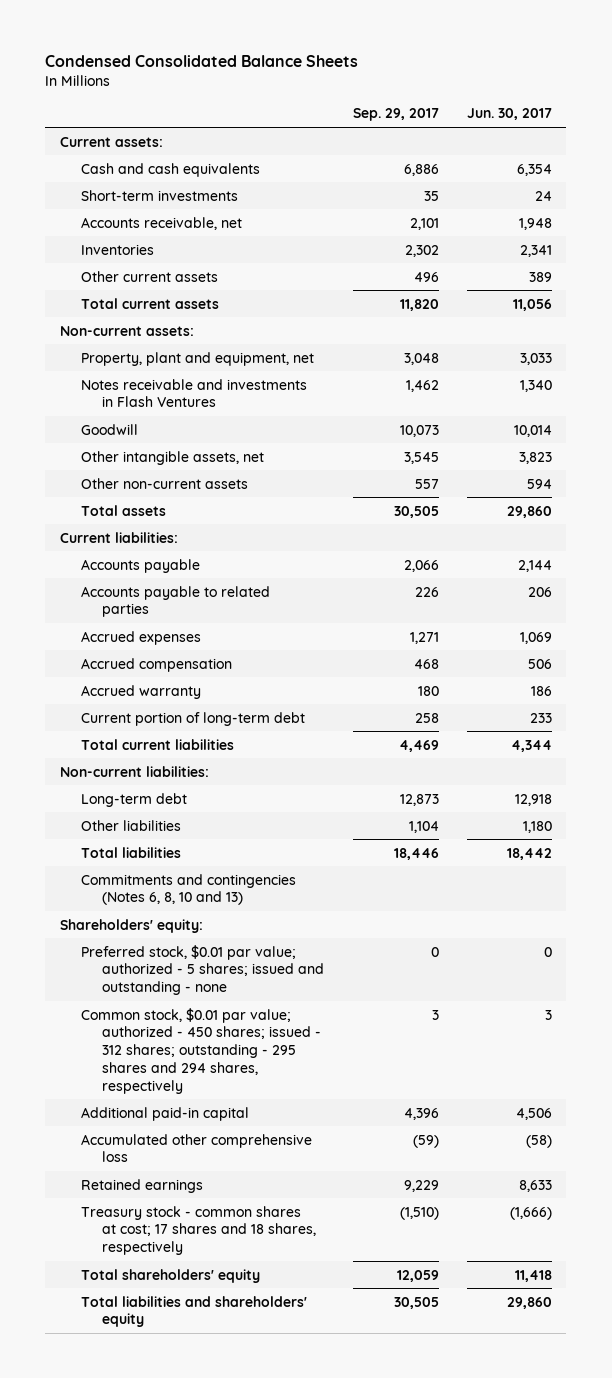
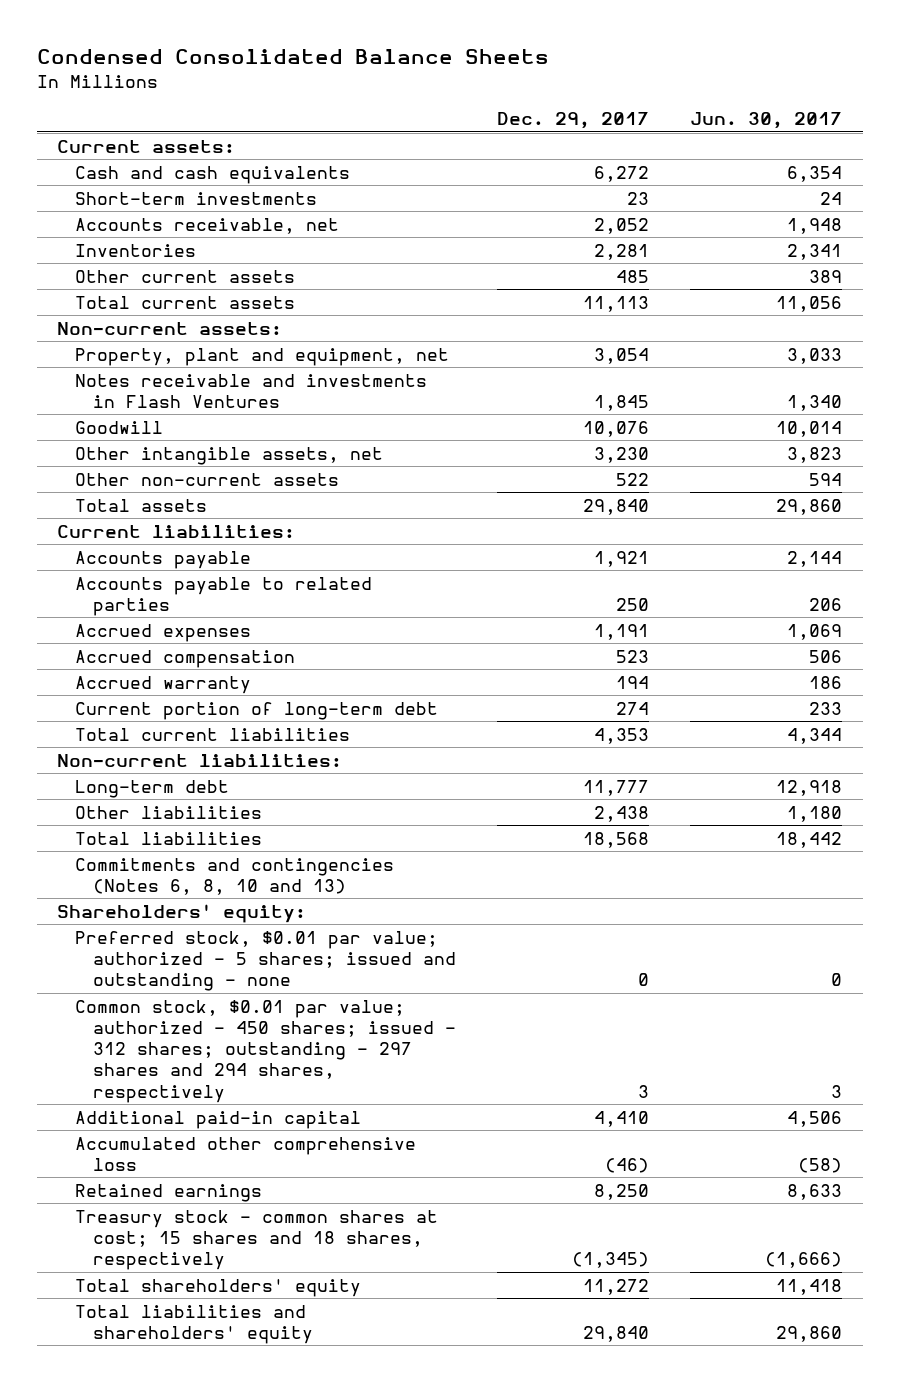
[352,108,439,122] Sep. 29, 2017 -> none
none -> [497,112,650,130] Dec. 29, 2017
[80,1007,322,1094] Common stock, $0.01 par value; authorized - 450 shares; issued - 312 shares; outstanding - 295 shares and 294 shares, respectively -> [75,999,457,1103] Common stock, $0.01 par value; authorized - 450 shares; issued - 312 shares; outstanding - 297 shares and 294 shares, respectively
[80,1205,317,1256] Treasury stock - common shares at cost; 17 shares and 18 shares, respectively -> [75,1209,439,1271] Treasury stock - common shares at cost; 15 shares and 18 shares, respectively

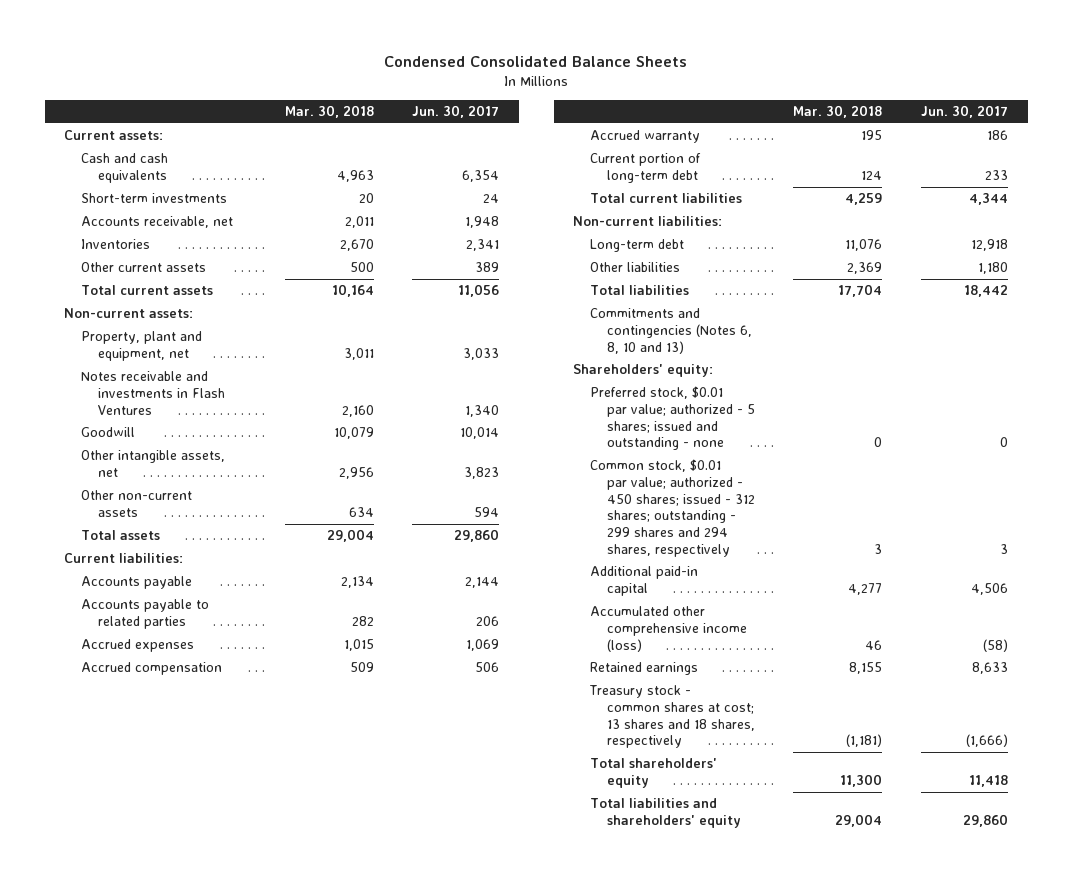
[497,112,650,130] Dec. 29, 2017 -> none
none -> [284,105,374,119] Mar. 30, 2018
[75,999,457,1103] Common stock, $0.01 par value; authorized - 450 shares; issued - 312 shares; outstanding - 297 shares and 294 shares, respectively -> [589,459,755,557] Common stock, $0.01 par value; authorized - 450 shares; issued - 312 shares; outstanding - 299 shares and 294 shares, respectively
[75,1136,417,1171] Accumulated other comprehensive loss -> [589,606,747,652] Accumulated other comprehensive income (loss)
[75,1209,439,1271] Treasury stock - common shares at cost; 15 shares and 18 shares, respectively -> [588,685,755,749] Treasury stock - common shares at cost; 13 shares and 18 shares, respectively

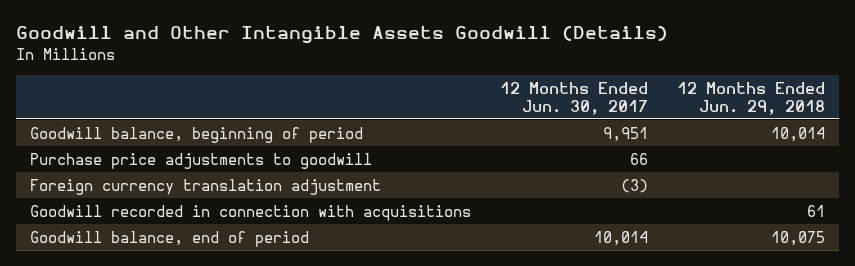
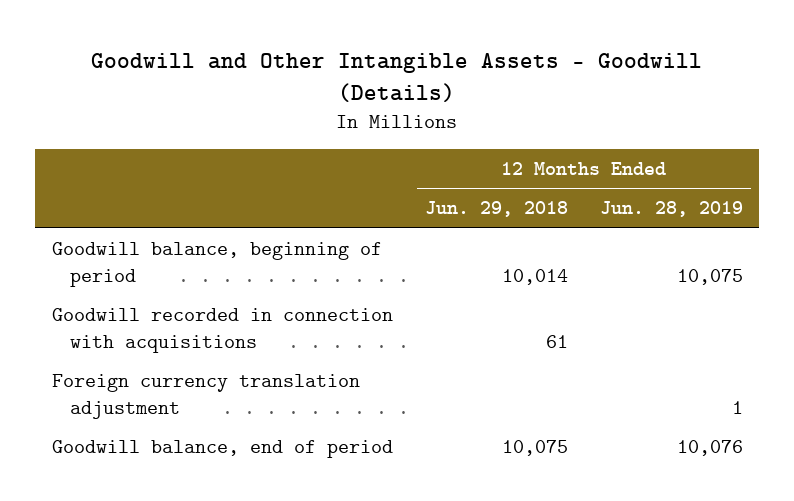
[15,25,668,45] Goodwill and Other Intangible Assets Goodwill (Details) -> [91,52,703,103] Goodwill and Other Intangible Assets - Goodwill (Details)
[499,81,648,115] 12 Months Ended Jun. 30, 2017 -> none
none -> [599,201,743,218] Jun. 28, 2019
[30,152,373,169] Purchase price adjustments to goodwill -> none
[30,178,382,195] Foreign currency translation adjustment -> [51,373,360,419] Foreign currency translation adjustment

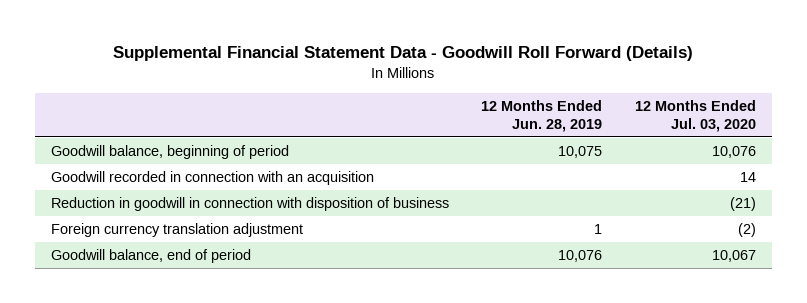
[91,52,703,103] Goodwill and Other Intangible Assets - Goodwill (Details) -> [113,46,694,62] Supplemental Financial Statement Data - Goodwill Roll Forward (Details)
[424,201,568,218] Jun. 29, 2018 -> none
none -> [634,99,756,133] 12 Months Ended Jul. 03, 2020
[51,307,393,353] Goodwill recorded in connection with acquisitions -> [51,170,375,185] Goodwill recorded in connection with an acquisition
none -> [51,196,450,211] Reduction in goodwill in connection with disposition of business

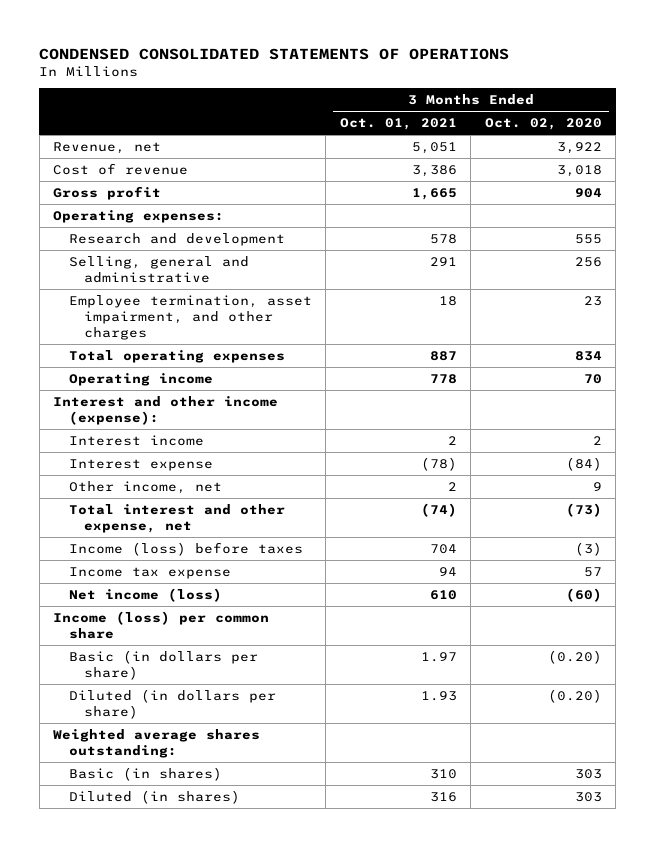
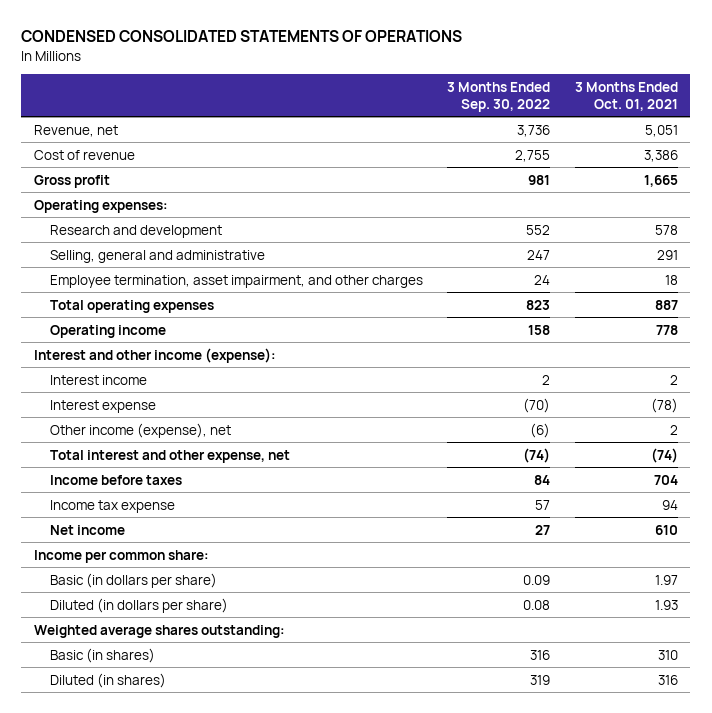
[484,118,602,131] Oct. 02, 2020 -> none
none -> [447,81,551,112] 3 Months Ended Sep. 30, 2022
[68,480,222,494] Other income, net -> [49,422,231,438] Other income (expense), net
[68,541,303,556] Income (loss) before taxes -> [49,474,182,485] Income before taxes
[68,587,222,602] Net income (loss) -> [49,524,125,535] Net income
[53,610,270,639] Income (loss) per common share -> [33,549,209,563] Income per common share:

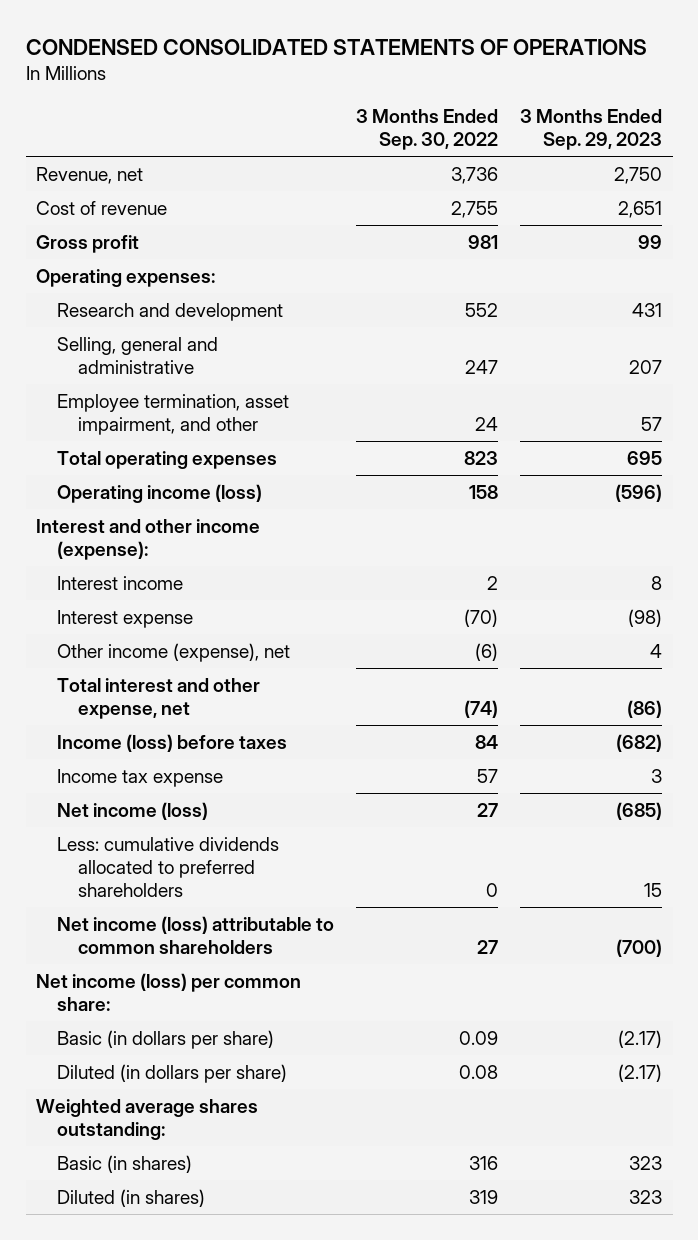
[575,81,679,111] 3 Months Ended Oct. 01, 2021 -> none
none -> [519,109,662,151] 3 Months Ended Sep. 29, 2023
[49,274,423,288] Employee termination, asset impairment, and other charges -> [57,393,290,435] Employee termination, asset impairment, and other
[49,324,166,338] Operating income -> [57,483,263,503] Operating income (loss)
[49,474,182,485] Income before taxes -> [57,733,288,752] Income (loss) before taxes
[49,524,125,535] Net income -> [57,801,209,820] Net income (loss)
none -> [57,836,280,897] Less: cumulative dividends allocated to preferred shareholders
none -> [57,915,335,954] Net income (loss) attributable to common shareholders
[33,549,209,563] Income per common share: -> [36,972,302,1011] Net income (loss) per common share:

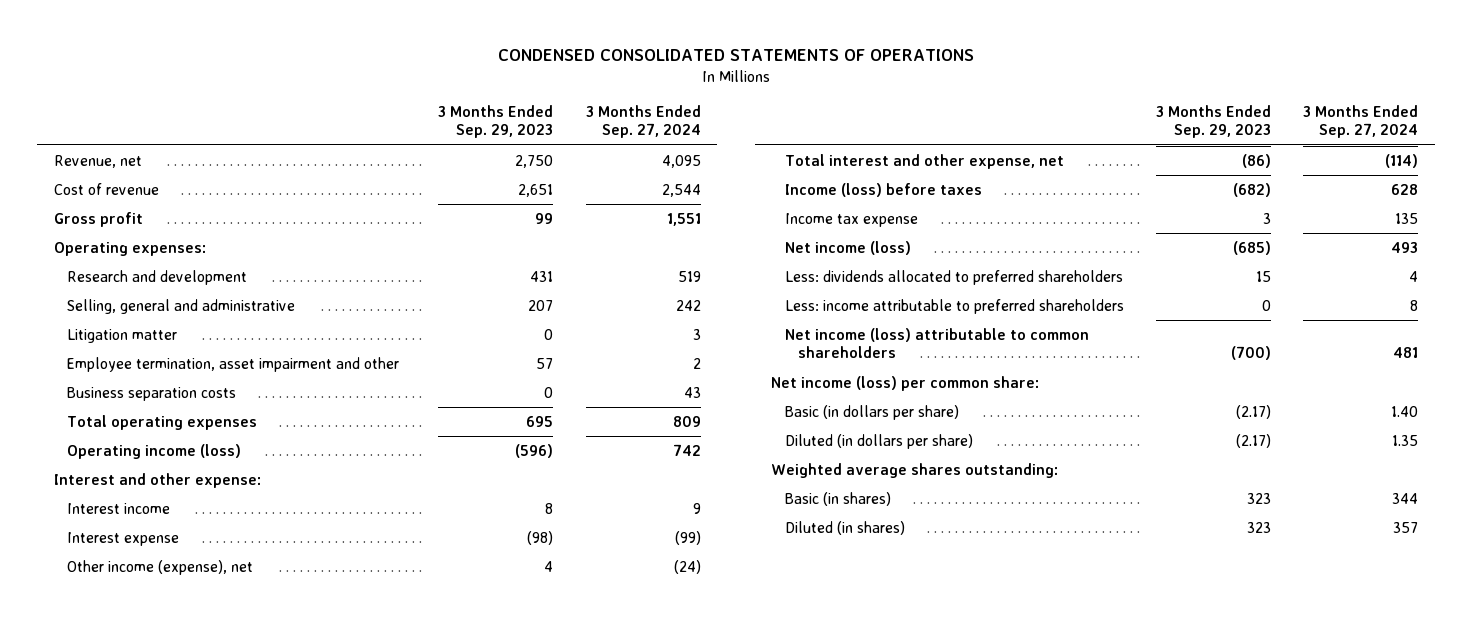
[356,109,499,151] 3 Months Ended Sep. 30, 2022 -> none
none -> [585,105,701,139] 3 Months Ended Sep. 27, 2024
none -> [66,328,177,343] Litigation matter
[57,393,290,435] Employee termination, asset impairment, and other -> [66,356,399,372] Employee termination, asset impairment and other
none -> [66,386,236,401] Business separation costs
[36,518,261,560] Interest and other income (expense): -> [53,472,261,488] Interest and other expense:
[57,836,280,897] Less: cumulative dividends allocated to preferred shareholders -> [784,269,1123,285] Less: dividends allocated to preferred shareholders
none -> [784,298,1124,314] Less: income attributable to preferred shareholders

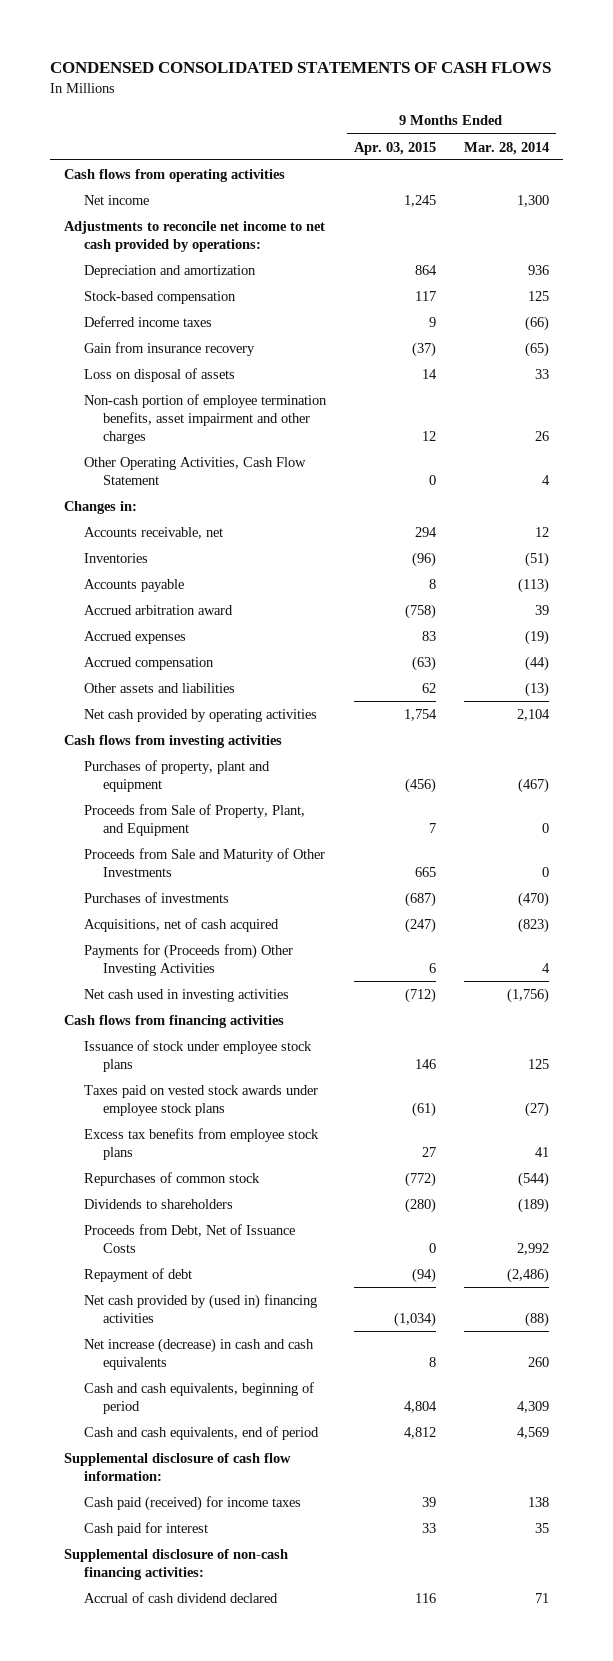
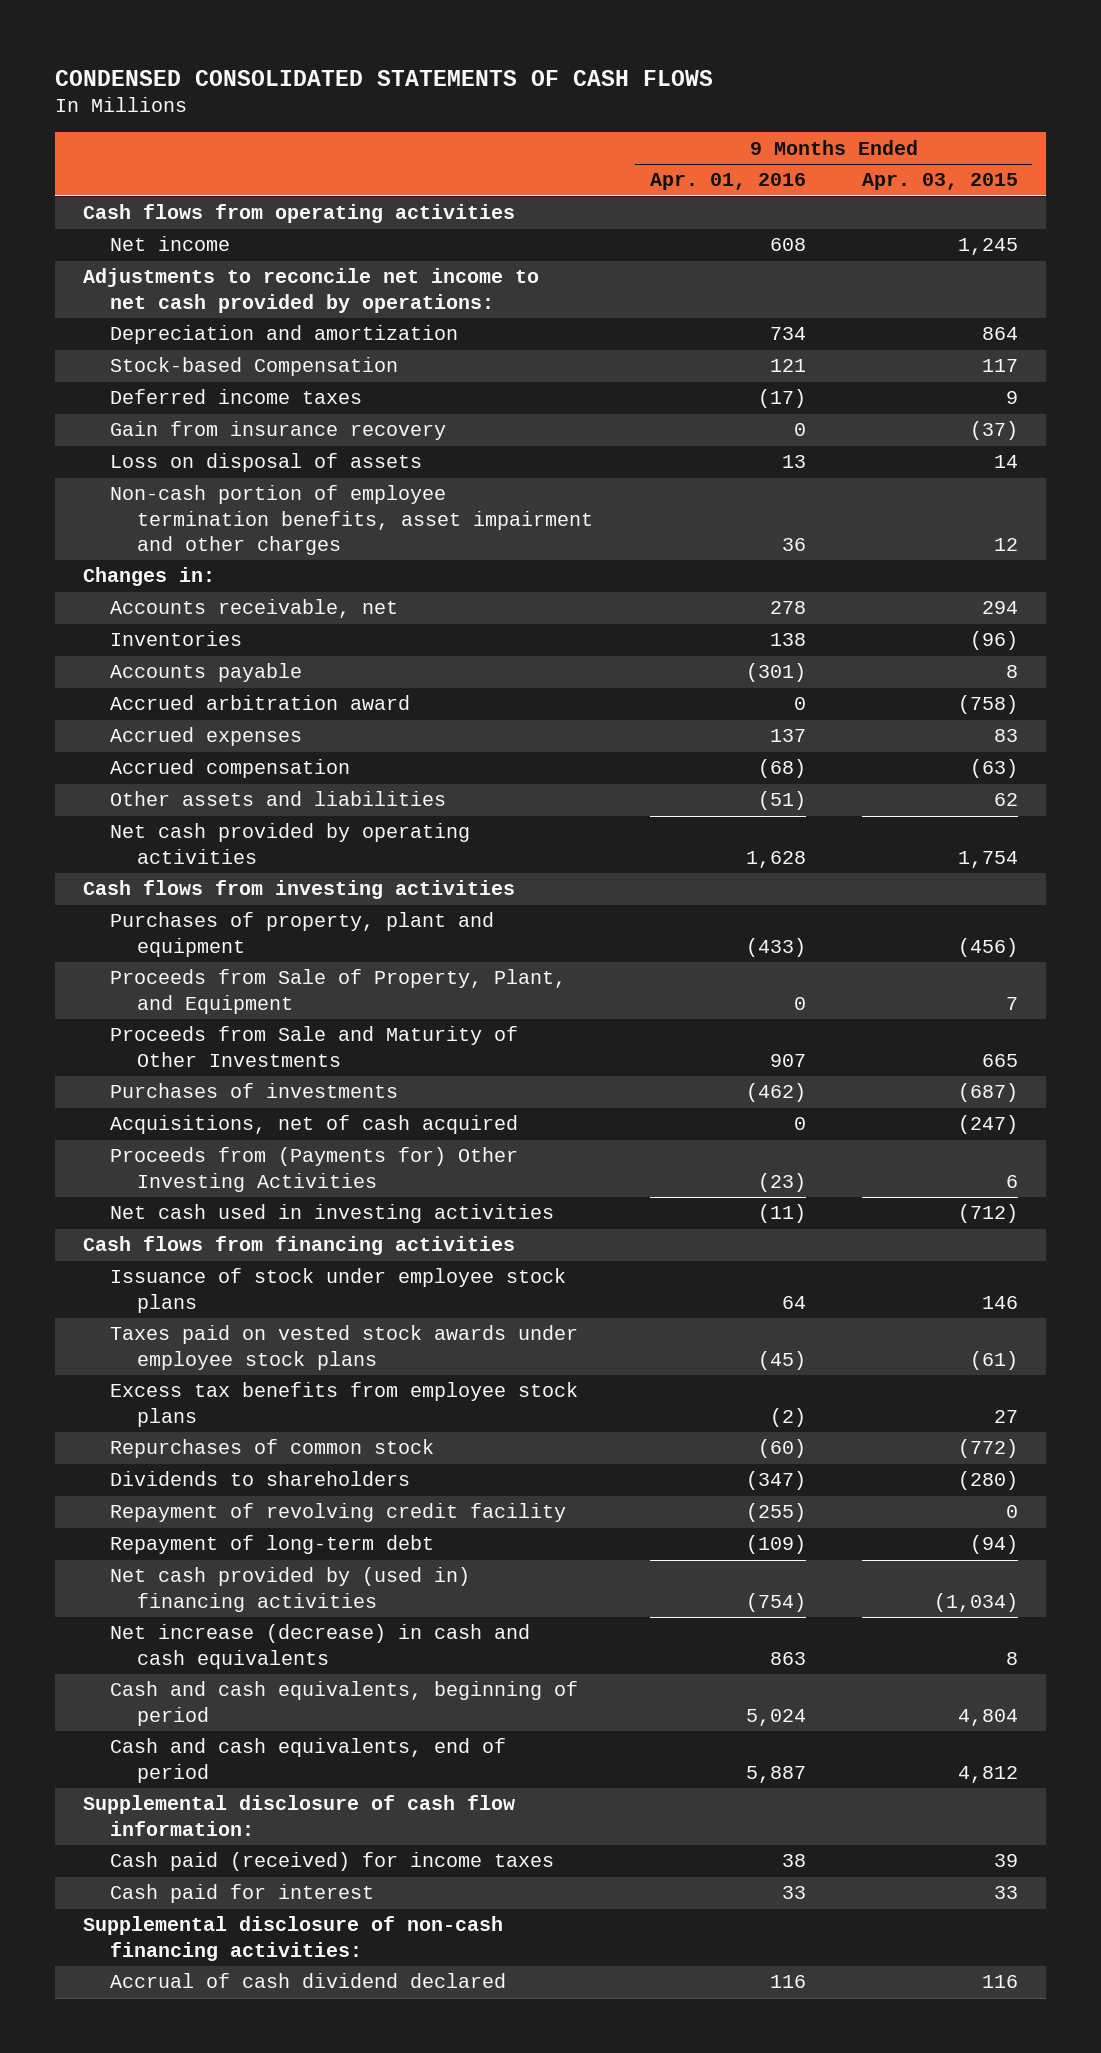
[463,141,549,155] Mar. 28, 2014 -> none
none -> [649,173,806,191] Apr. 01, 2016
[83,290,236,304] Stock-based compensation -> [109,357,398,377] Stock-based Compensation
[83,456,306,486] Other Operating Activities, Cash Flow Statement -> none
[83,943,293,977] Payments for (Proceeds from) Other Investing Activities -> [109,1147,518,1192] Proceeds from (Payments for) Other Investing Activities
[83,1223,295,1254] Proceeds from Debt, Net of Issuance Costs -> none
none -> [109,1503,566,1523] Repayment of revolving credit facility
[83,1267,192,1282] Repayment of debt -> [109,1535,434,1555] Repayment of long-term debt

